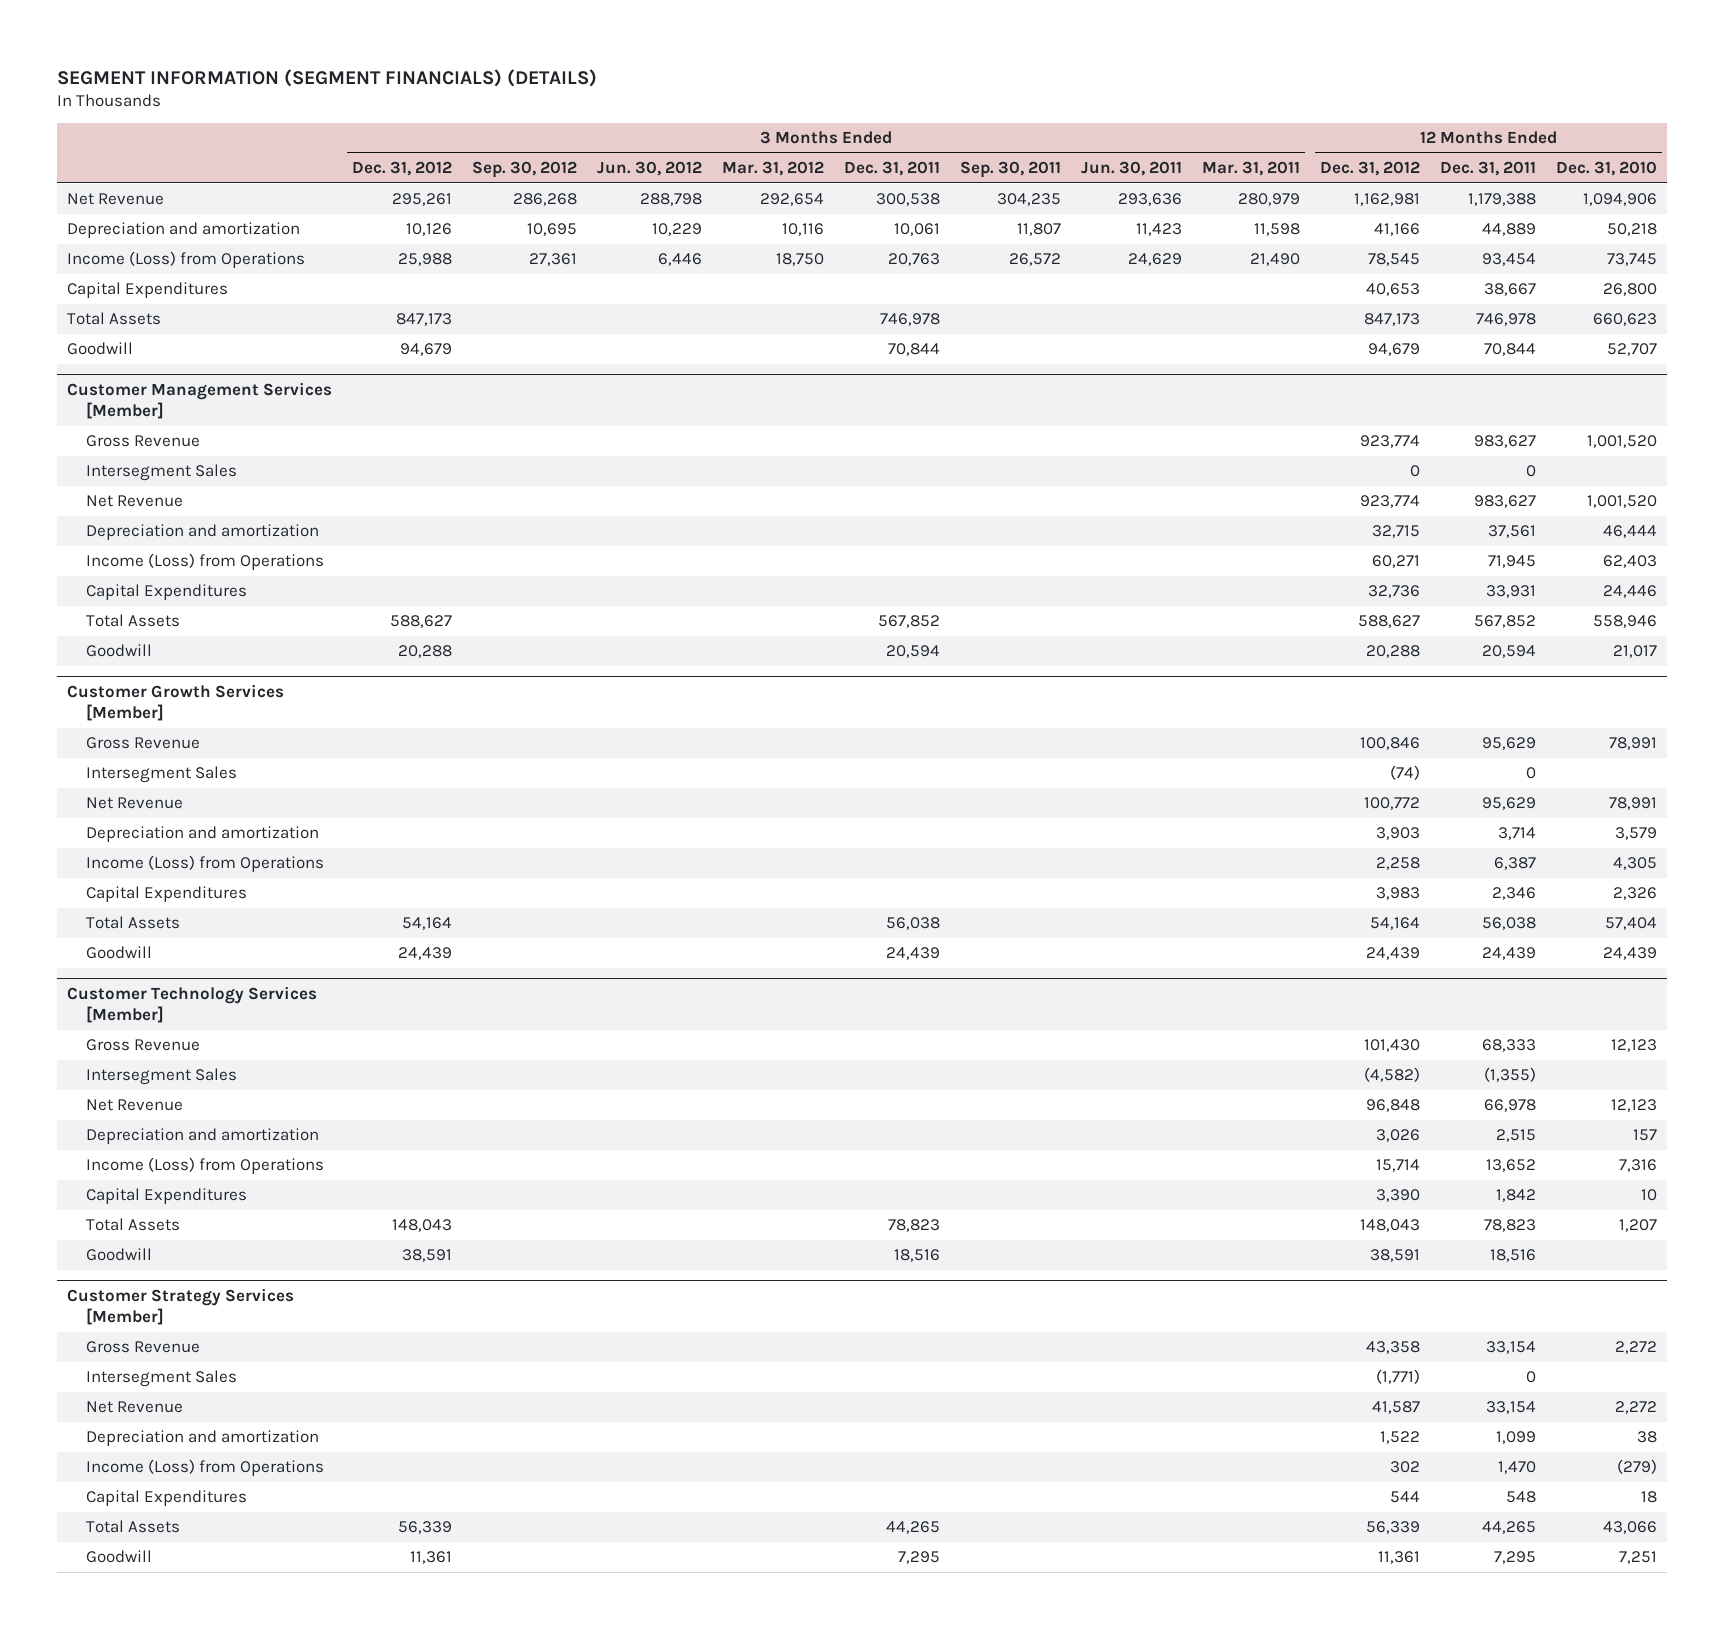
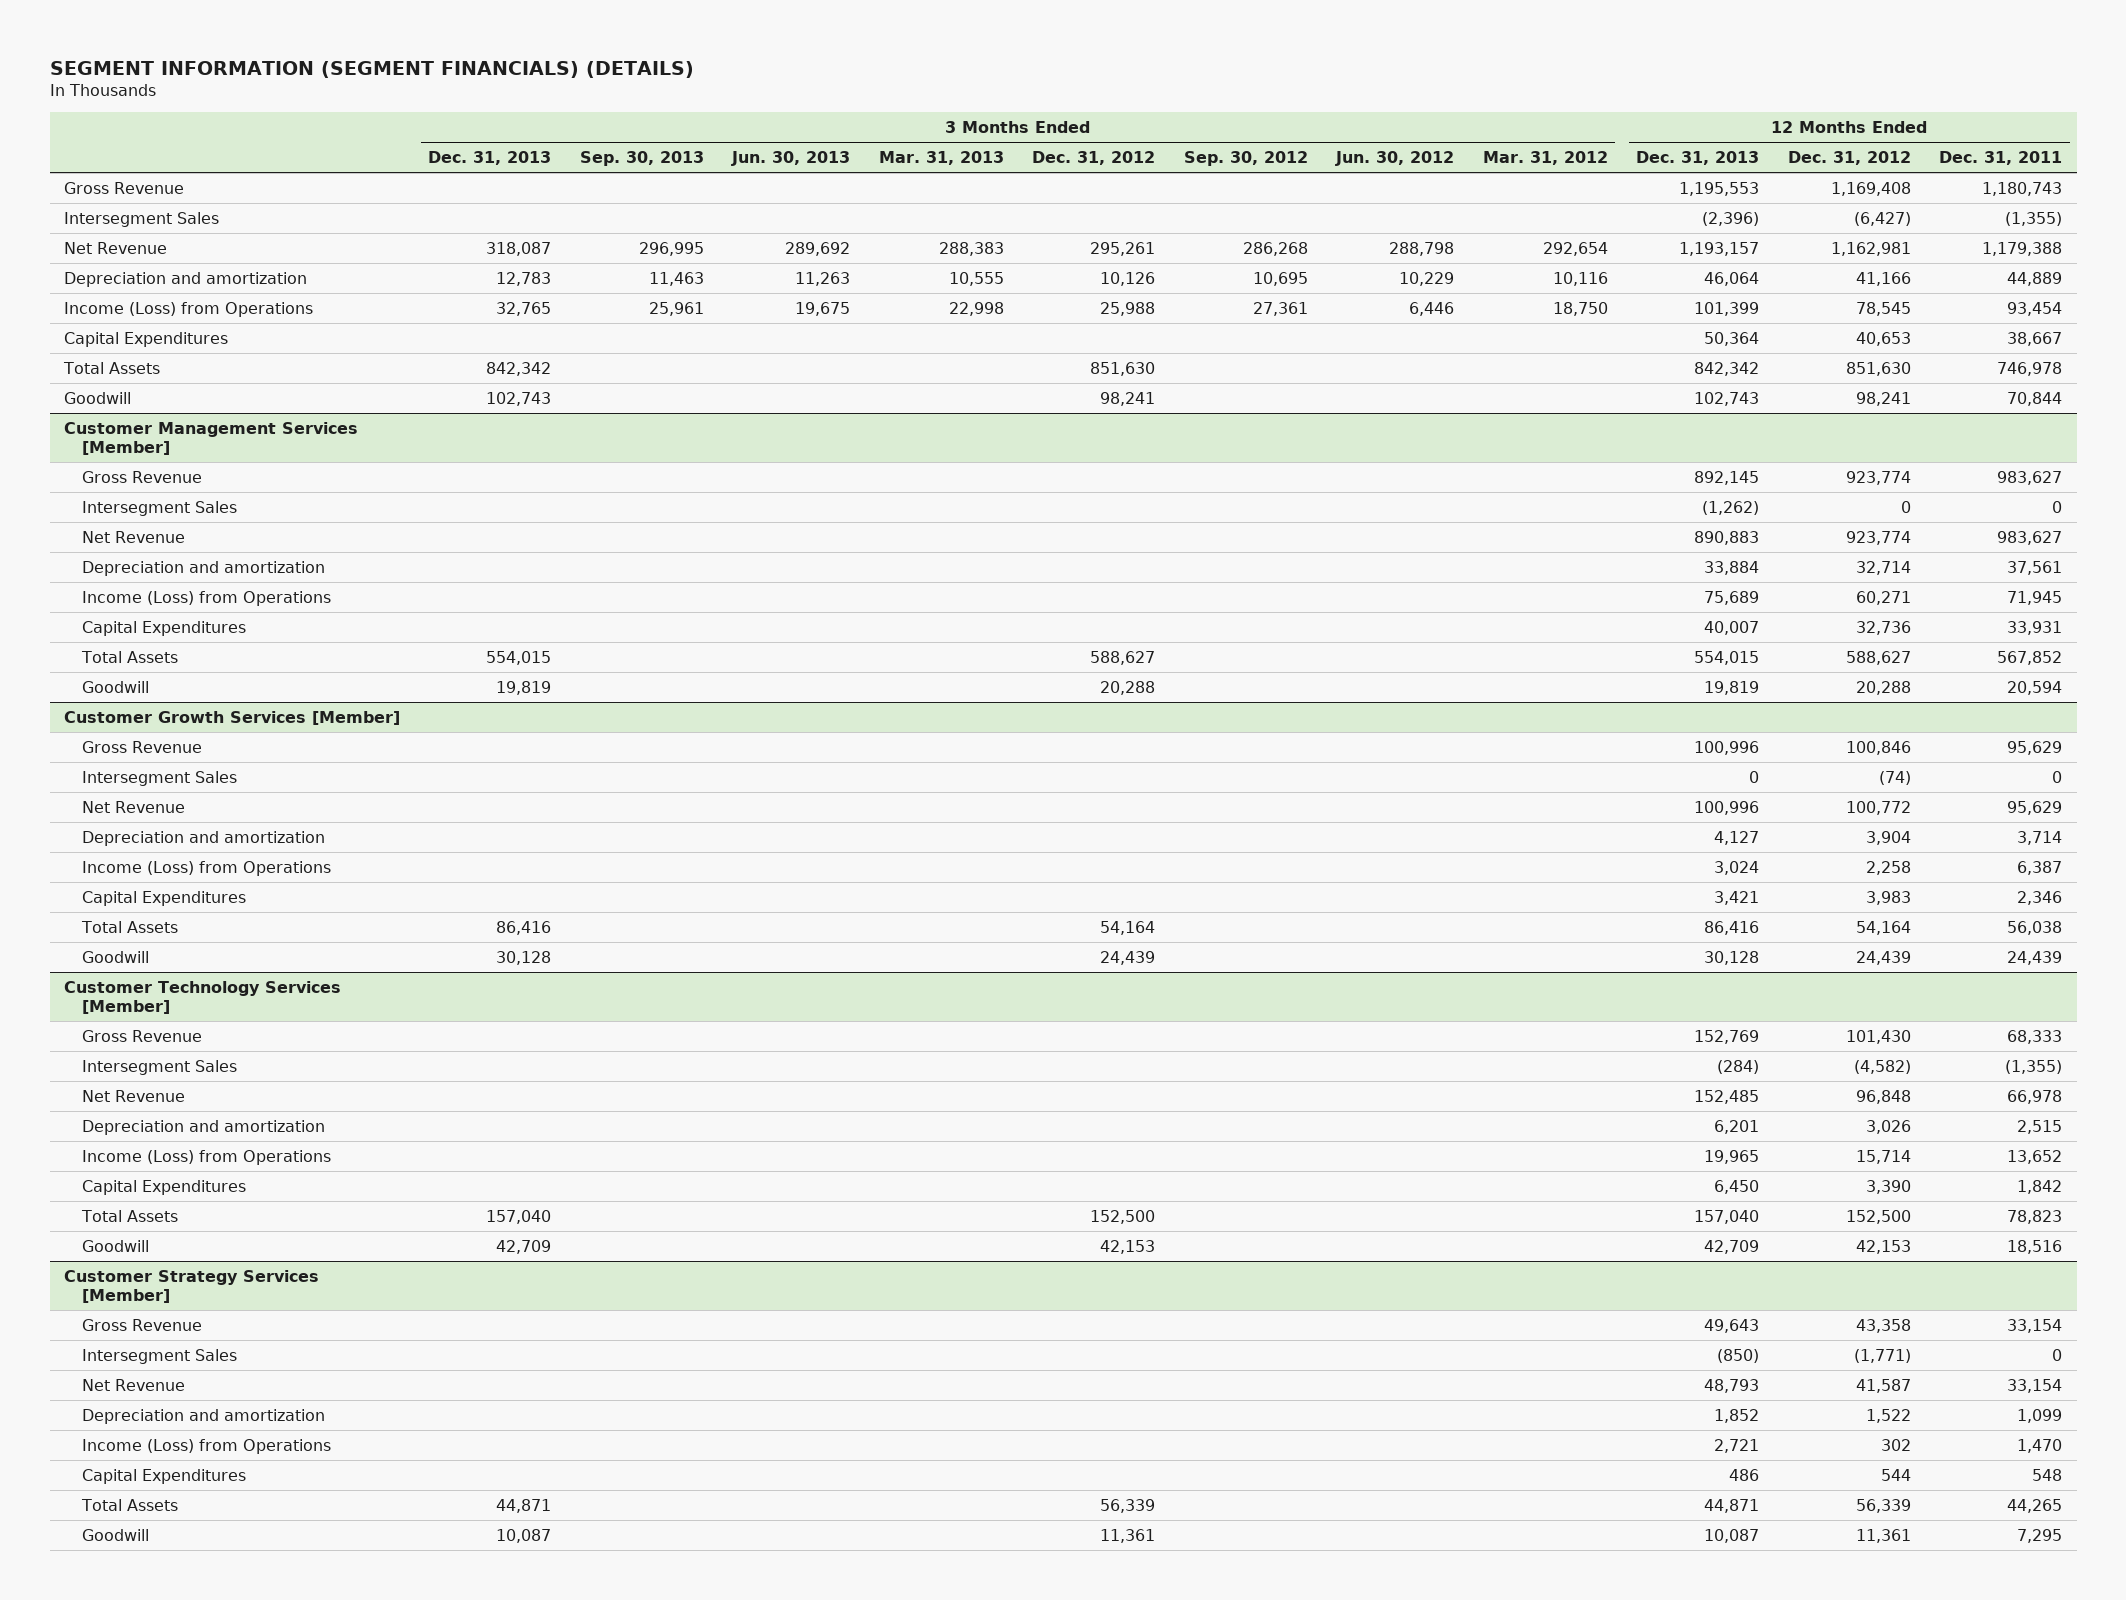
[844,161,941,177] Dec. 31, 2011 -> none
[960,161,1062,179] Sep. 30, 2011 -> none
[1081,161,1183,177] Jun. 30, 2011 -> none
[1202,161,1301,177] Mar. 31, 2011 -> none
[1556,161,1658,177] Dec. 31, 2010 -> none
none -> [428,151,552,166] Dec. 31, 2013
none -> [579,151,704,167] Sep. 30, 2013
none -> [731,151,851,167] Jun. 30, 2013
none -> [878,151,1004,166] Mar. 31, 2013
none -> [1636,151,1760,166] Dec. 31, 2013
none -> [63,181,184,194] Gross Revenue
none -> [63,211,219,227] Intersegment Sales
[396,313,453,327] 847,173 -> [1090,361,1156,376] 851,630
[1364,313,1421,327] 847,173 -> [1845,361,1911,376] 851,630
[400,343,453,357] 94,679 -> [1100,391,1156,406] 98,241
[1368,343,1421,357] 94,679 -> [1855,391,1911,406] 98,241
[1372,525,1421,539] 32,715 -> [1855,560,1911,575] 32,714
[1376,827,1421,841] 3,903 -> [1865,830,1911,845] 3,904
[392,1219,453,1233] 148,043 -> [1090,1209,1156,1224] 152,500
[1360,1219,1421,1233] 148,043 -> [1845,1209,1911,1224] 152,500
[402,1249,453,1263] 38,591 -> [1100,1239,1156,1254] 42,153
[1370,1249,1421,1263] 38,591 -> [1855,1239,1911,1254] 42,153

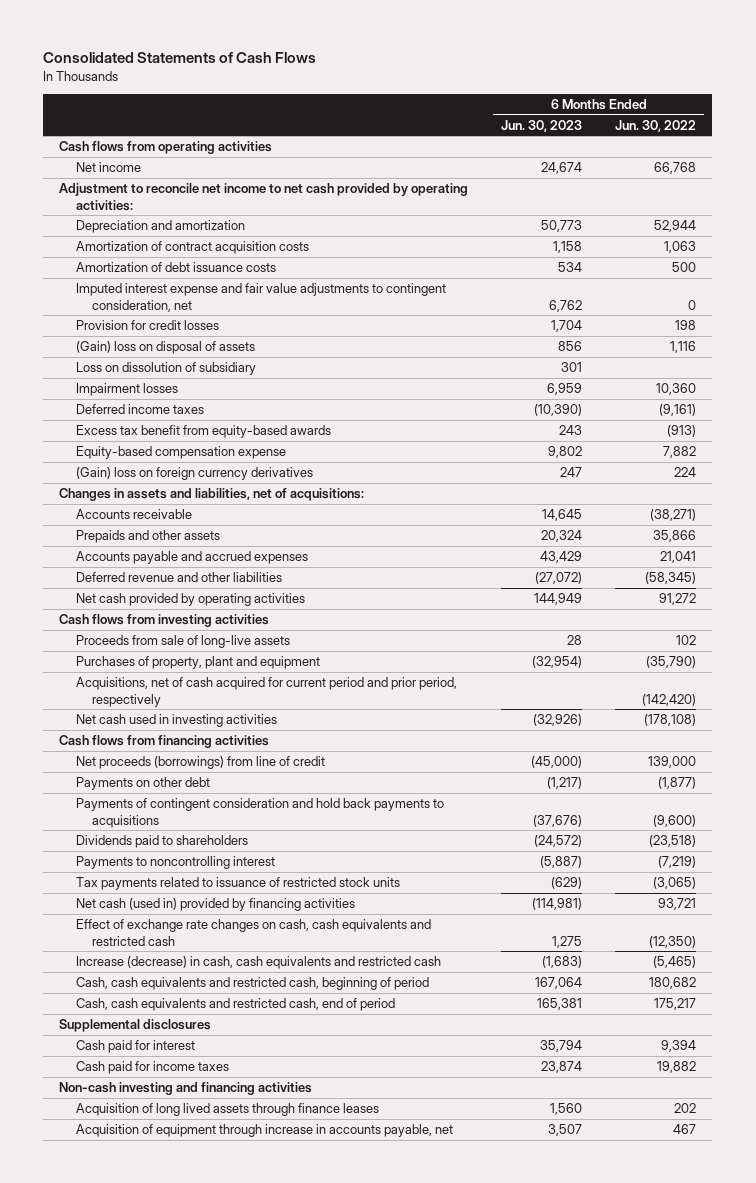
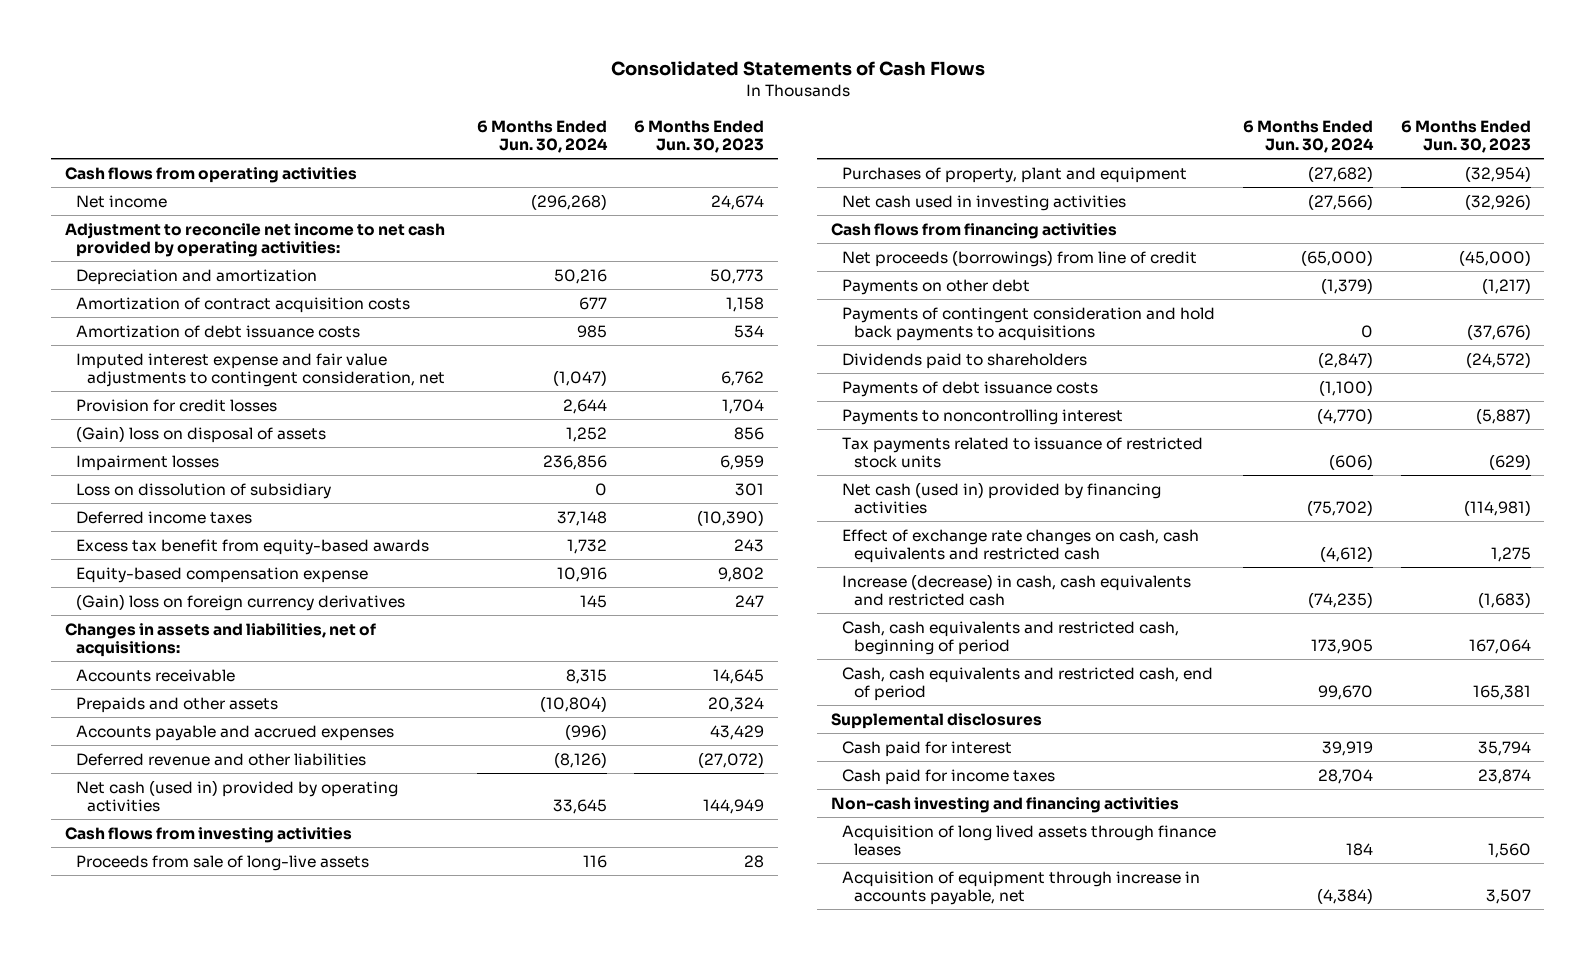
[615,119,697,132] Jun. 30, 2022 -> none
none -> [477,119,609,153] 6 Months Ended Jun. 30, 2024
[75,362,256,376] Loss on dissolution of subsidiary -> [75,482,331,499] Loss on dissolution of subsidiary
[75,593,305,607] Net cash provided by operating activities -> [75,779,398,812] Net cash (used in) provided by operating activities
[75,677,457,707] Acquisitions, net of cash acquired for current period and prior period, respectively -> none
none -> [842,380,1099,397] Payments of debt issuance costs

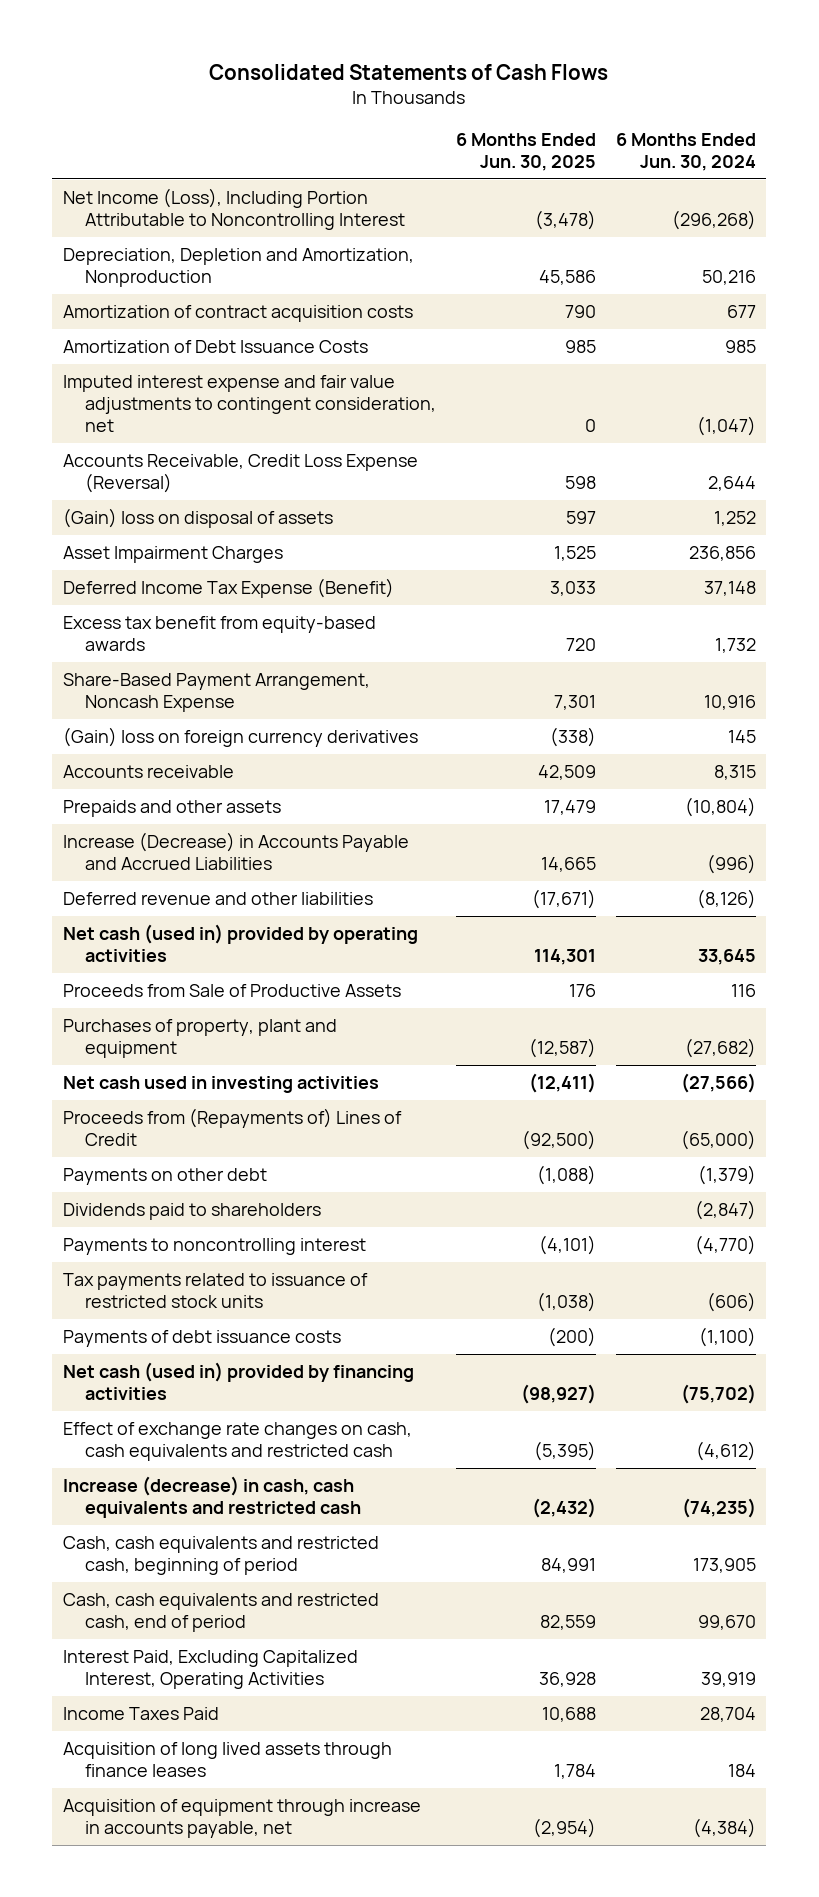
[634,119,765,153] 6 Months Ended Jun. 30, 2023 -> none
none -> [455,132,596,171] 6 Months Ended Jun. 30, 2025
[64,166,357,183] Cash flows from operating activities -> none
[64,222,445,257] Adjustment to reconcile net income to net cash provided by operating activities: -> none
[75,194,167,208] Net income -> [62,187,405,231] Net Income (Loss), Including Portion Attributable to Noncontrolling Interest
[75,268,317,285] Depreciation and amortization -> [62,247,414,288] Depreciation, Depletion and Amortization, Nonproduction
[75,324,360,338] Amortization of debt issuance costs -> [62,339,368,353] Amortization of Debt Issuance Costs
[75,398,277,412] Provision for credit losses -> [62,453,418,494] Accounts Receivable, Credit Loss Expense (Reversal)
[75,482,331,499] Loss on dissolution of subsidiary -> none
[75,454,219,471] Impairment losses -> [62,545,283,563] Asset Impairment Charges
[75,510,252,524] Deferred income taxes -> [62,577,394,598] Deferred Income Tax Expense (Benefit)
[75,566,368,583] Equity-based compensation expense -> [62,672,370,713] Share-Based Payment Arrangement, Noncash Expense
[64,622,376,657] Changes in assets and liabilities, net of acquisitions: -> none
[75,724,394,741] Accounts payable and accrued expenses -> [62,831,409,871] Increase (Decrease) in Accounts Payable and Accrued Liabilities
[64,826,352,843] Cash flows from investing activities -> none
[75,854,369,871] Proceeds from sale of long-live assets -> [62,983,401,997] Proceeds from Sale of Productive Assets
[830,222,1117,239] Cash flows from financing activities -> none
[842,249,1198,267] Net proceeds (borrowings) from line of credit -> [62,1107,402,1147] Proceeds from (Repayments of) Lines of Credit
[842,306,1216,341] Payments of contingent consideration and hold back payments to acquisitions -> none
[842,380,1099,397] Payments of debt issuance costs -> [62,1329,341,1347] Payments of debt issuance costs
[830,712,1042,729] Supplemental disclosures -> none
[830,796,1179,813] Non-cash investing and financing activities -> none
[842,740,1013,757] Cash paid for interest -> [62,1649,358,1690] Interest Paid, Excluding Capitalized Interest, Operating Activities
[842,768,1056,785] Cash paid for income taxes -> [62,1706,219,1720] Income Taxes Paid

